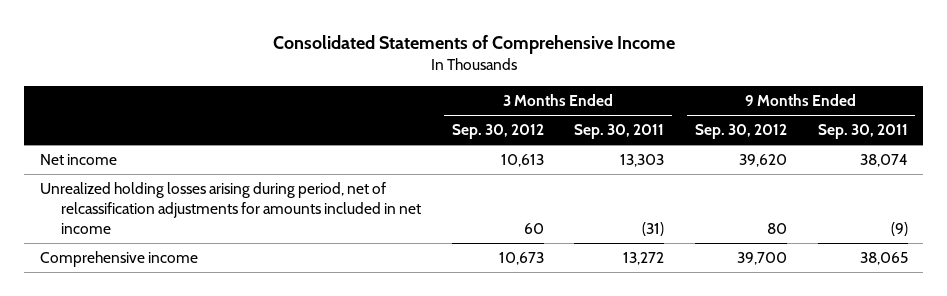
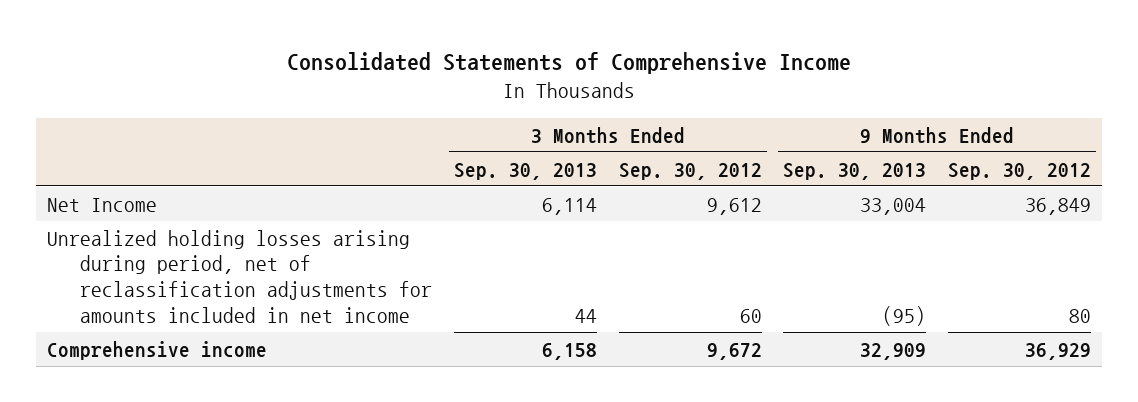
[574,124,665,140] Sep. 30, 2011 -> none
[817,124,908,140] Sep. 30, 2011 -> none
none -> [453,162,597,180] Sep. 30, 2013
none -> [783,162,927,180] Sep. 30, 2013
[39,154,117,166] Net income -> [46,197,157,212] Net Income
[500,154,544,168] 10,613 -> [706,197,762,215] 9,612
[739,154,788,168] 39,620 -> [1025,197,1092,215] 36,849
[39,182,422,234] Unrealized holding losses arising during period, net of relcassification adjustments for amounts included in net income -> [46,229,433,323] Unrealized holding losses arising during period, net of reclassification adjustments for amounts included in net income
[498,252,544,266] 10,673 -> [706,342,762,360] 9,672
[737,252,788,266] 39,700 -> [1025,342,1092,360] 36,929

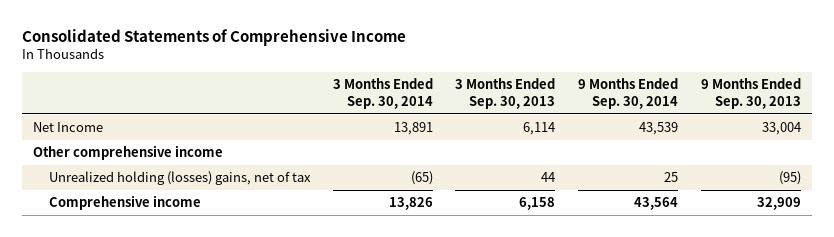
[618,162,762,180] Sep. 30, 2012 -> none
[948,162,1092,180] Sep. 30, 2012 -> none
none -> [332,78,433,109] 3 Months Ended Sep. 30, 2014
none -> [578,78,679,109] 9 Months Ended Sep. 30, 2014
none -> [33,145,224,161] Other comprehensive income
[46,229,433,323] Unrealized holding losses arising during period, net of reclassification adjustments for amounts included in net income -> [48,171,311,186] Unrealized holding (losses) gains, net of tax

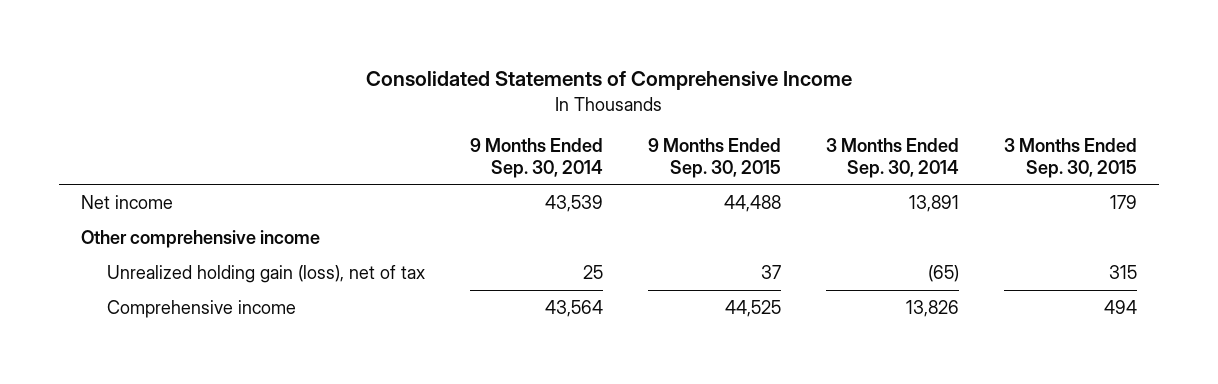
[455,78,556,109] 3 Months Ended Sep. 30, 2013 -> none
[700,78,801,109] 9 Months Ended Sep. 30, 2013 -> none
none -> [647,138,781,178] 9 Months Ended Sep. 30, 2015
none -> [1003,138,1137,178] 3 Months Ended Sep. 30, 2015
[33,122,104,133] Net Income -> [81,194,174,209] Net income
[48,171,311,186] Unrealized holding (losses) gains, net of tax -> [106,264,425,283] Unrealized holding gain (loss), net of tax

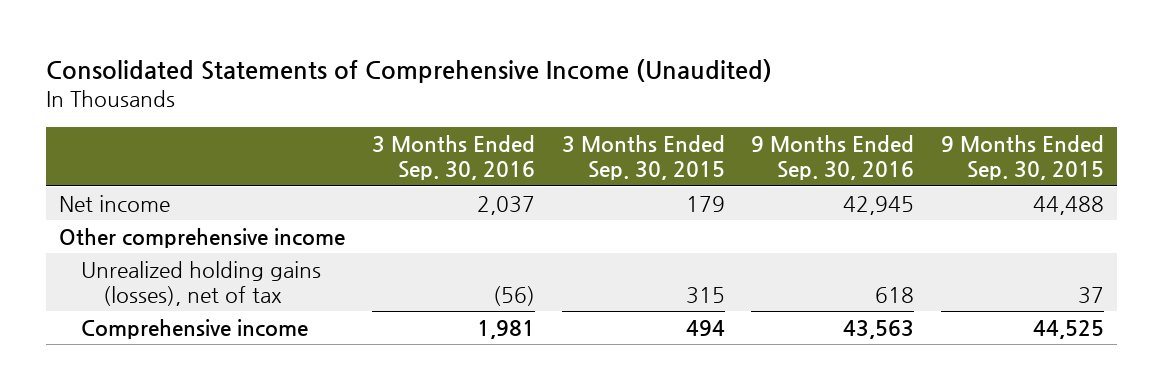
[365,71,852,91] Consolidated Statements of Comprehensive Income -> [45,59,772,84] Consolidated Statements of Comprehensive Income (Unaudited)
[469,138,603,178] 9 Months Ended Sep. 30, 2014 -> none
[825,138,959,178] 3 Months Ended Sep. 30, 2014 -> none
none -> [371,135,535,181] 3 Months Ended Sep. 30, 2016
none -> [751,135,915,181] 9 Months Ended Sep. 30, 2016
[106,264,425,283] Unrealized holding gain (loss), net of tax -> [80,261,321,306] Unrealized holding gains (losses), net of tax

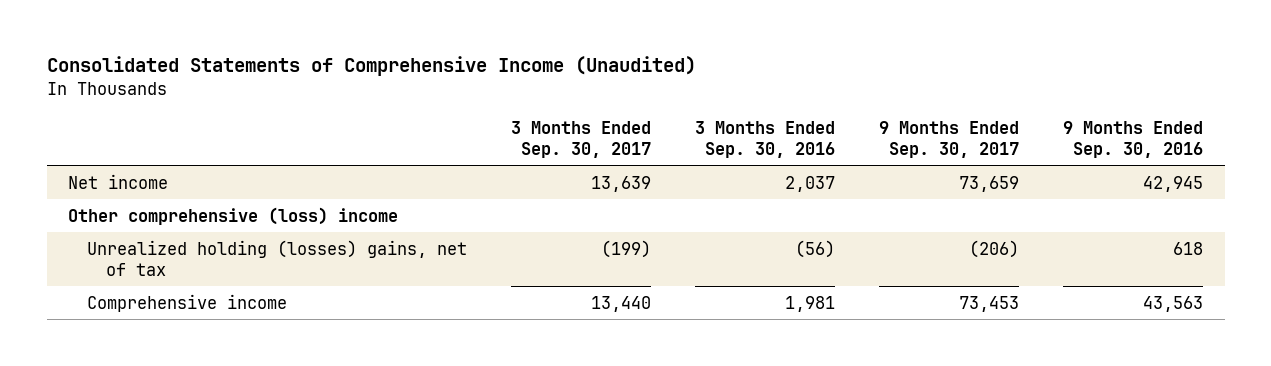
[561,135,725,181] 3 Months Ended Sep. 30, 2015 -> none
[941,135,1105,181] 9 Months Ended Sep. 30, 2015 -> none
none -> [511,120,652,158] 3 Months Ended Sep. 30, 2017
none -> [878,120,1019,158] 9 Months Ended Sep. 30, 2017
[59,228,346,249] Other comprehensive income -> [68,206,399,225] Other comprehensive (loss) income
[80,261,321,306] Unrealized holding gains (losses), net of tax -> [87,239,468,276] Unrealized holding (losses) gains, net of tax

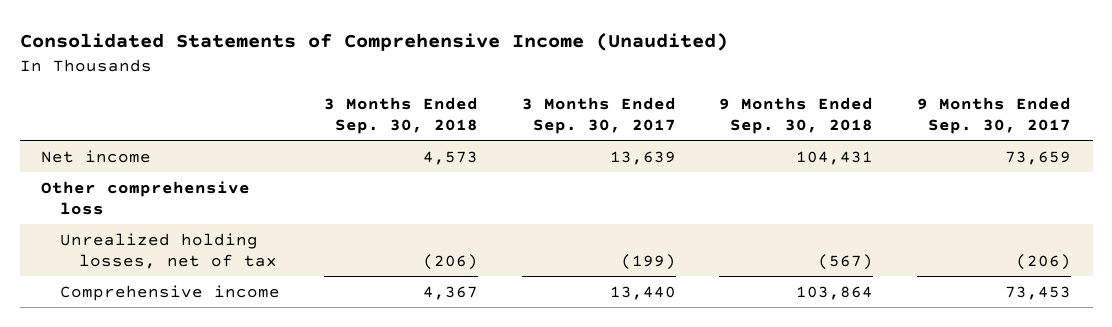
[694,120,835,158] 3 Months Ended Sep. 30, 2016 -> none
[1062,120,1203,158] 9 Months Ended Sep. 30, 2016 -> none
none -> [324,96,479,135] 3 Months Ended Sep. 30, 2018
none -> [719,96,874,135] 9 Months Ended Sep. 30, 2018
[68,206,399,225] Other comprehensive (loss) income -> [41,180,251,215] Other comprehensive loss
[87,239,468,276] Unrealized holding (losses) gains, net of tax -> [60,232,278,269] Unrealized holding losses, net of tax

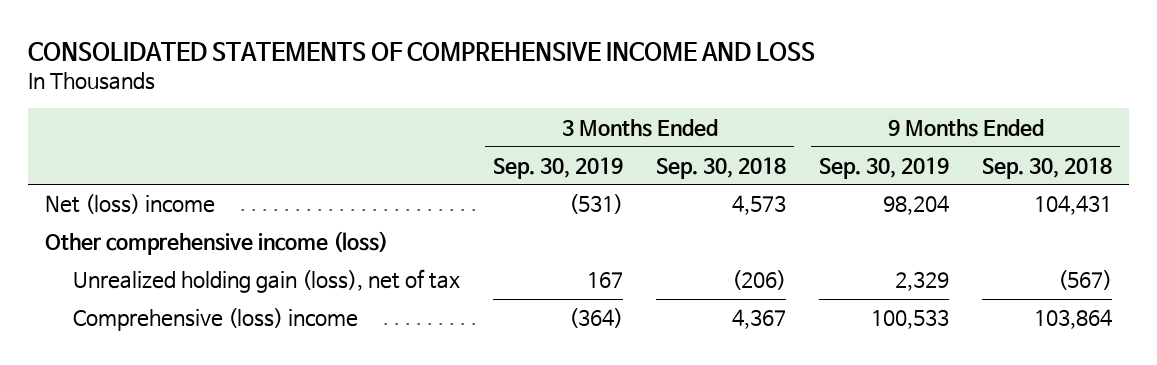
[19,32,728,51] Consolidated Statements of Comprehensive Income (Unaudited) -> [28,42,816,62] CONSOLIDATED STATEMENTS OF COMPREHENSIVE INCOME AND LOSS
[521,96,676,135] 3 Months Ended Sep. 30, 2017 -> none
[917,96,1072,135] 9 Months Ended Sep. 30, 2017 -> none
none -> [493,156,624,179] Sep. 30, 2019
none -> [819,156,950,179] Sep. 30, 2019
[41,149,152,163] Net income -> [44,194,215,215] Net (loss) income
[41,180,251,215] Other comprehensive loss -> [44,231,388,256] Other comprehensive income (loss)
[60,232,278,269] Unrealized holding losses, net of tax -> [73,269,461,294] Unrealized holding gain (loss), net of tax
[60,284,281,301] Comprehensive income -> [73,308,359,332] Comprehensive (loss) income

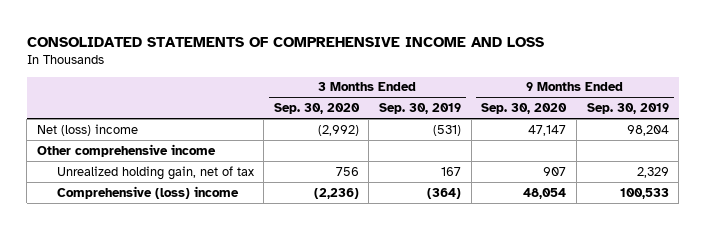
[656,156,787,179] Sep. 30, 2018 -> none
[982,156,1113,179] Sep. 30, 2018 -> none
none -> [273,103,360,115] Sep. 30, 2020
none -> [481,103,568,115] Sep. 30, 2020
[44,231,388,256] Other comprehensive income (loss) -> [36,143,216,157] Other comprehensive income
[73,269,461,294] Unrealized holding gain (loss), net of tax -> [56,165,254,180] Unrealized holding gain, net of tax

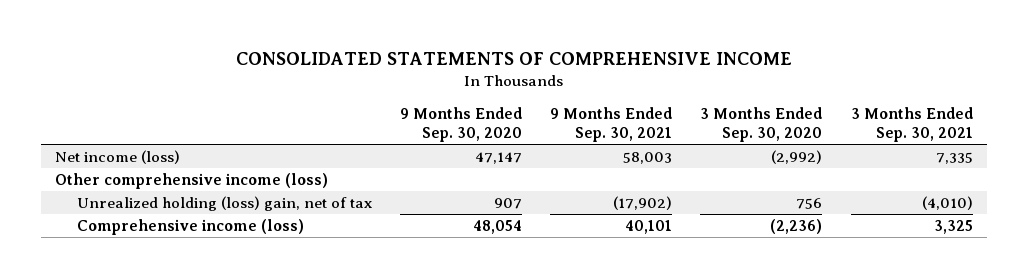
[26,36,544,47] CONSOLIDATED STATEMENTS OF COMPREHENSIVE INCOME AND LOSS -> [235,52,792,66] CONSOLIDATED STATEMENTS OF COMPREHENSIVE INCOME
[379,103,462,115] Sep. 30, 2019 -> none
[586,103,669,115] Sep. 30, 2019 -> none
none -> [550,107,673,143] 9 Months Ended Sep. 30, 2021
none -> [850,107,973,143] 3 Months Ended Sep. 30, 2021
[36,123,138,136] Net (loss) income -> [54,150,180,165] Net income (loss)
[36,143,216,157] Other comprehensive income -> [54,173,328,190] Other comprehensive income (loss)
[56,165,254,180] Unrealized holding gain, net of tax -> [77,196,373,212] Unrealized holding (loss) gain, net of tax
[56,185,239,199] Comprehensive (loss) income -> [77,219,305,236] Comprehensive income (loss)

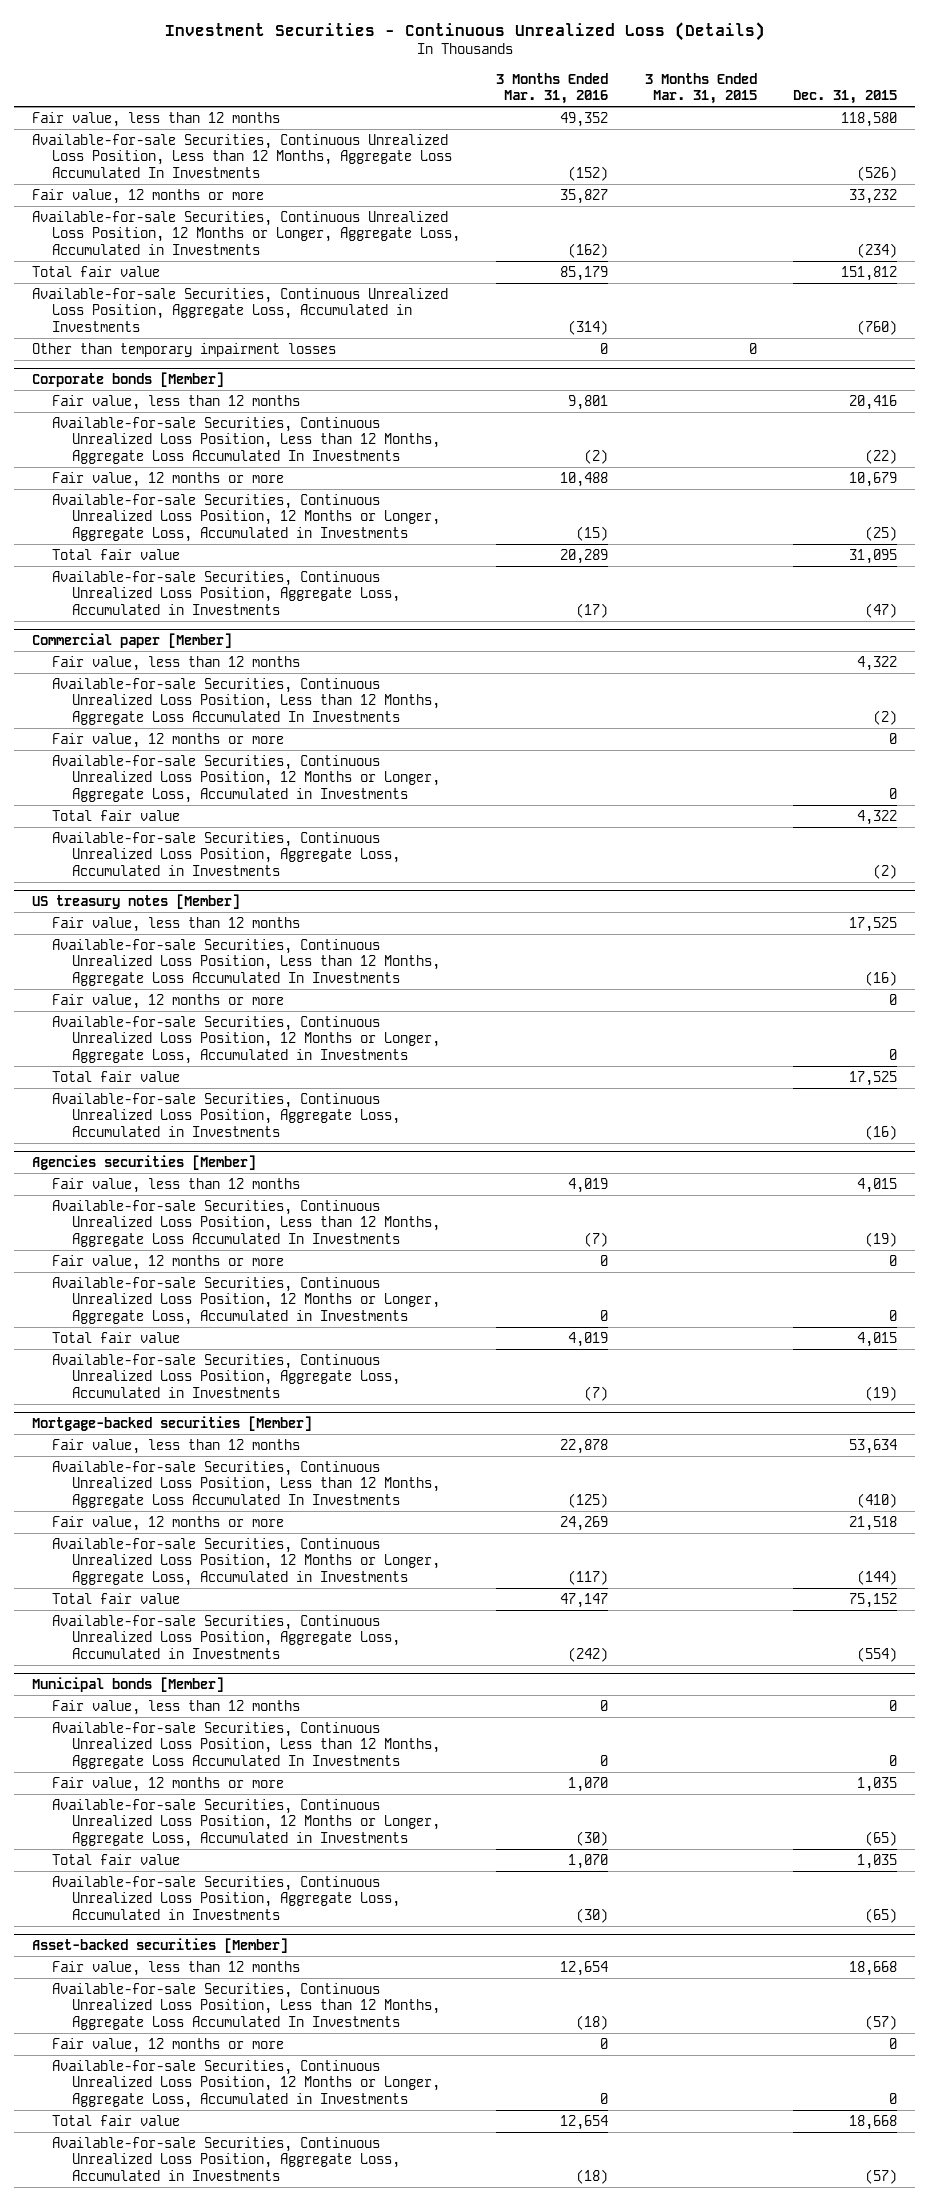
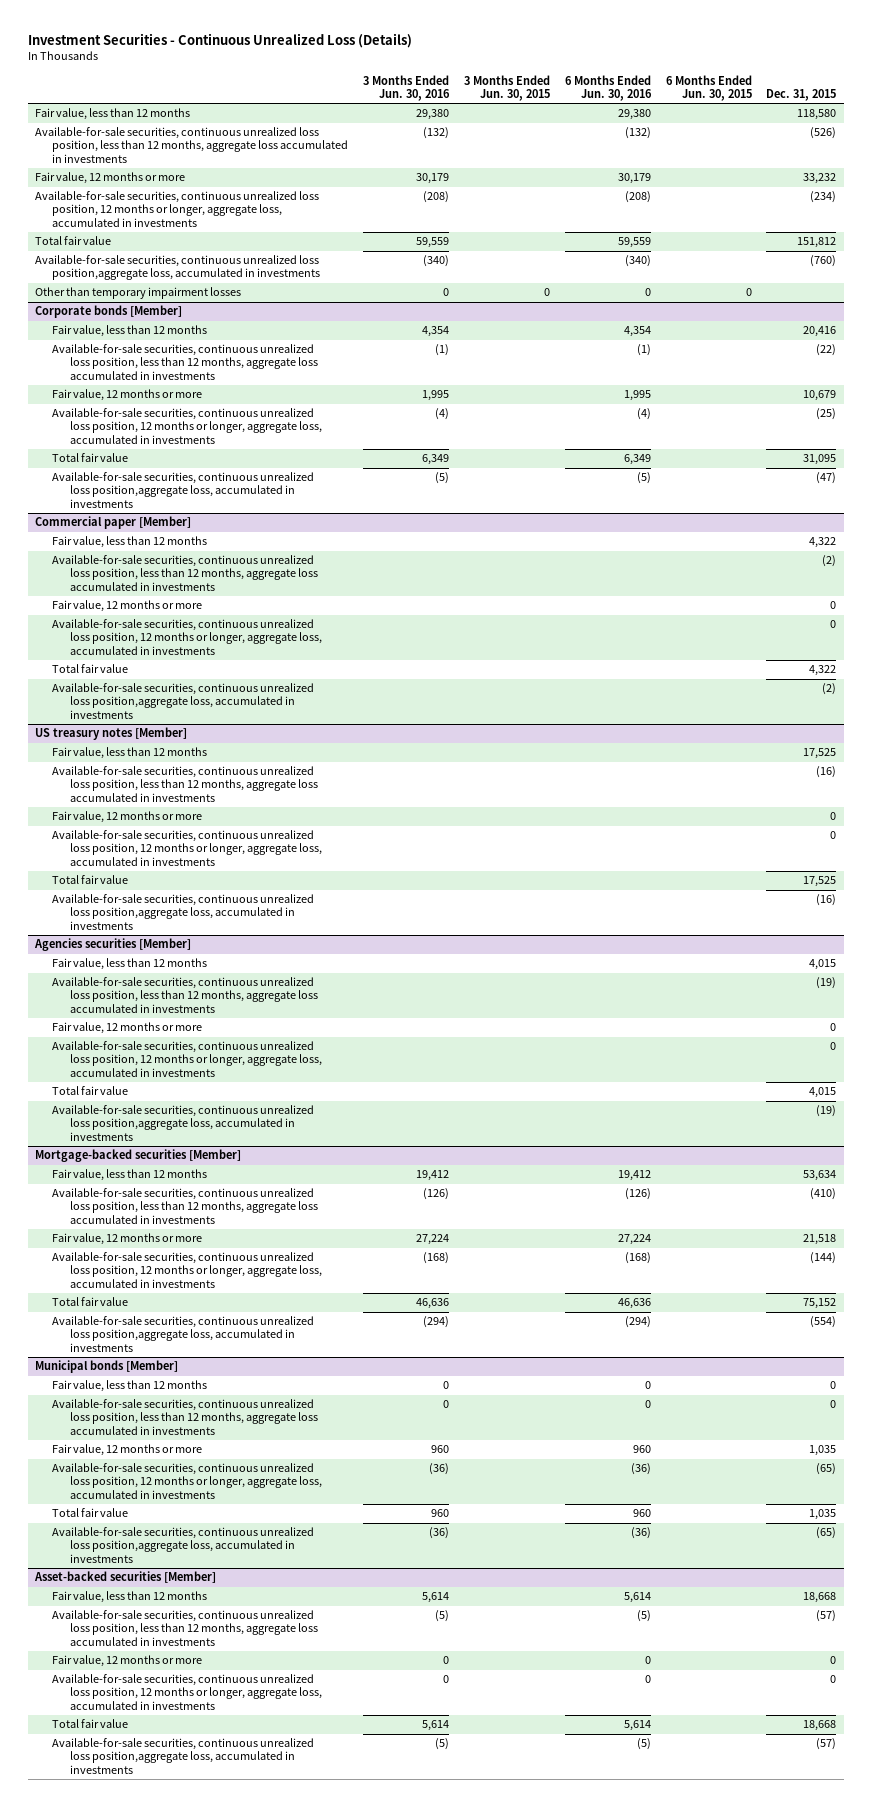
[496,72,609,105] 3 Months Ended Mar. 31, 2016 -> none
[644,72,757,105] 3 Months Ended Mar. 31, 2015 -> none
none -> [363,74,451,101] 3 Months Ended Jun. 30, 2016
none -> [463,74,550,101] 3 Months Ended Jun. 30, 2015
none -> [564,74,652,101] 6 Months Ended Jun. 30, 2016
none -> [665,74,752,101] 6 Months Ended Jun. 30, 2015
[32,133,452,178] Available-for-sale Securities, Continuous Unrealized Loss Position, Less than 12 Months, Aggregate Loss Accumulated In Investments -> [35,127,349,163] Available-for-sale securities, continuous unrealized loss position, less than 12 months, aggregate loss accumulated in investments
[32,210,460,255] Available-for-sale Securities, Continuous Unrealized Loss Position, 12 Months or Longer, Aggregate Loss, Accumulated in Investments -> [35,191,320,227] Available-for-sale securities, continuous unrealized loss position, 12 months or longer, aggregate loss, accumulated in investments
[32,287,449,332] Available-for-sale Securities, Continuous Unrealized Loss Position, Aggregate Loss, Accumulated in Investments -> [35,255,321,281] Available-for-sale securities, continuous unrealized loss position,aggregate loss, accumulated in investments
[51,416,440,464] Available-for-sale Securities, Continuous Unrealized Loss Position, Less than 12 Months, Aggregate Loss Accumulated In Investments -> [52,344,318,380] Available-for-sale securities, continuous unrealized loss position, less than 12 months, aggregate loss accumulated in investments
[51,493,440,542] Available-for-sale Securities, Continuous Unrealized Loss Position, 12 Months or Longer, Aggregate Loss, Accumulated in Investments -> [52,408,322,444] Available-for-sale securities, continuous unrealized loss position, 12 months or longer, aggregate loss, accumulated in investments
[51,570,400,615] Available-for-sale Securities, Continuous Unrealized Loss Position, Aggregate Loss, Accumulated in Investments -> [52,472,315,508] Available-for-sale securities, continuous unrealized loss position,aggregate loss, accumulated in investments
[51,677,440,725] Available-for-sale Securities, Continuous Unrealized Loss Position, Less than 12 Months, Aggregate Loss Accumulated In Investments -> [52,555,318,591] Available-for-sale securities, continuous unrealized loss position, less than 12 months, aggregate loss accumulated in investments
[51,754,440,803] Available-for-sale Securities, Continuous Unrealized Loss Position, 12 Months or Longer, Aggregate Loss, Accumulated in Investments -> [52,619,322,655] Available-for-sale securities, continuous unrealized loss position, 12 months or longer, aggregate loss, accumulated in investments
[51,831,400,876] Available-for-sale Securities, Continuous Unrealized Loss Position, Aggregate Loss, Accumulated in Investments -> [52,683,315,719] Available-for-sale securities, continuous unrealized loss position,aggregate loss, accumulated in investments
[51,938,440,986] Available-for-sale Securities, Continuous Unrealized Loss Position, Less than 12 Months, Aggregate Loss Accumulated In Investments -> [52,766,318,802] Available-for-sale securities, continuous unrealized loss position, less than 12 months, aggregate loss accumulated in investments
[51,1015,440,1064] Available-for-sale Securities, Continuous Unrealized Loss Position, 12 Months or Longer, Aggregate Loss, Accumulated in Investments -> [52,830,322,866] Available-for-sale securities, continuous unrealized loss position, 12 months or longer, aggregate loss, accumulated in investments
[51,1092,400,1137] Available-for-sale Securities, Continuous Unrealized Loss Position, Aggregate Loss, Accumulated in Investments -> [52,894,315,930] Available-for-sale securities, continuous unrealized loss position,aggregate loss, accumulated in investments
[51,1199,440,1247] Available-for-sale Securities, Continuous Unrealized Loss Position, Less than 12 Months, Aggregate Loss Accumulated In Investments -> [52,977,318,1013] Available-for-sale securities, continuous unrealized loss position, less than 12 months, aggregate loss accumulated in investments
[51,1276,440,1325] Available-for-sale Securities, Continuous Unrealized Loss Position, 12 Months or Longer, Aggregate Loss, Accumulated in Investments -> [52,1041,322,1077] Available-for-sale securities, continuous unrealized loss position, 12 months or longer, aggregate loss, accumulated in investments
[51,1353,400,1398] Available-for-sale Securities, Continuous Unrealized Loss Position, Aggregate Loss, Accumulated in Investments -> [52,1105,315,1141] Available-for-sale securities, continuous unrealized loss position,aggregate loss, accumulated in investments
[51,1460,440,1508] Available-for-sale Securities, Continuous Unrealized Loss Position, Less than 12 Months, Aggregate Loss Accumulated In Investments -> [52,1188,318,1224] Available-for-sale securities, continuous unrealized loss position, less than 12 months, aggregate loss accumulated in investments
[51,1537,440,1586] Available-for-sale Securities, Continuous Unrealized Loss Position, 12 Months or Longer, Aggregate Loss, Accumulated in Investments -> [52,1252,322,1288] Available-for-sale securities, continuous unrealized loss position, 12 months or longer, aggregate loss, accumulated in investments
[51,1614,400,1659] Available-for-sale Securities, Continuous Unrealized Loss Position, Aggregate Loss, Accumulated in Investments -> [52,1316,315,1352] Available-for-sale securities, continuous unrealized loss position,aggregate loss, accumulated in investments
[51,1721,440,1769] Available-for-sale Securities, Continuous Unrealized Loss Position, Less than 12 Months, Aggregate Loss Accumulated In Investments -> [52,1399,318,1435] Available-for-sale securities, continuous unrealized loss position, less than 12 months, aggregate loss accumulated in investments
[51,1798,440,1847] Available-for-sale Securities, Continuous Unrealized Loss Position, 12 Months or Longer, Aggregate Loss, Accumulated in Investments -> [52,1463,322,1499] Available-for-sale securities, continuous unrealized loss position, 12 months or longer, aggregate loss, accumulated in investments
[51,1875,400,1920] Available-for-sale Securities, Continuous Unrealized Loss Position, Aggregate Loss, Accumulated in Investments -> [52,1527,315,1563] Available-for-sale securities, continuous unrealized loss position,aggregate loss, accumulated in investments
[51,1982,440,2030] Available-for-sale Securities, Continuous Unrealized Loss Position, Less than 12 Months, Aggregate Loss Accumulated In Investments -> [52,1610,318,1646] Available-for-sale securities, continuous unrealized loss position, less than 12 months, aggregate loss accumulated in investments
[51,2059,440,2108] Available-for-sale Securities, Continuous Unrealized Loss Position, 12 Months or Longer, Aggregate Loss, Accumulated in Investments -> [52,1674,322,1710] Available-for-sale securities, continuous unrealized loss position, 12 months or longer, aggregate loss, accumulated in investments
[51,2136,400,2181] Available-for-sale Securities, Continuous Unrealized Loss Position, Aggregate Loss, Accumulated in Investments -> [52,1738,315,1774] Available-for-sale securities, continuous unrealized loss position,aggregate loss, accumulated in investments

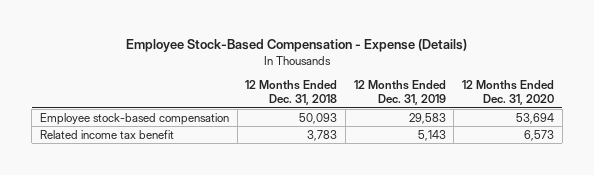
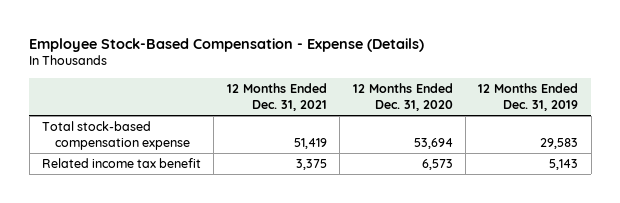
[245,80,338,106] 12 Months Ended Dec. 31, 2018 -> none
none -> [226,83,327,112] 12 Months Ended Dec. 31, 2021
[39,112,229,125] Employee stock-based compensation -> [41,121,190,151] Total stock-based compensation expense

